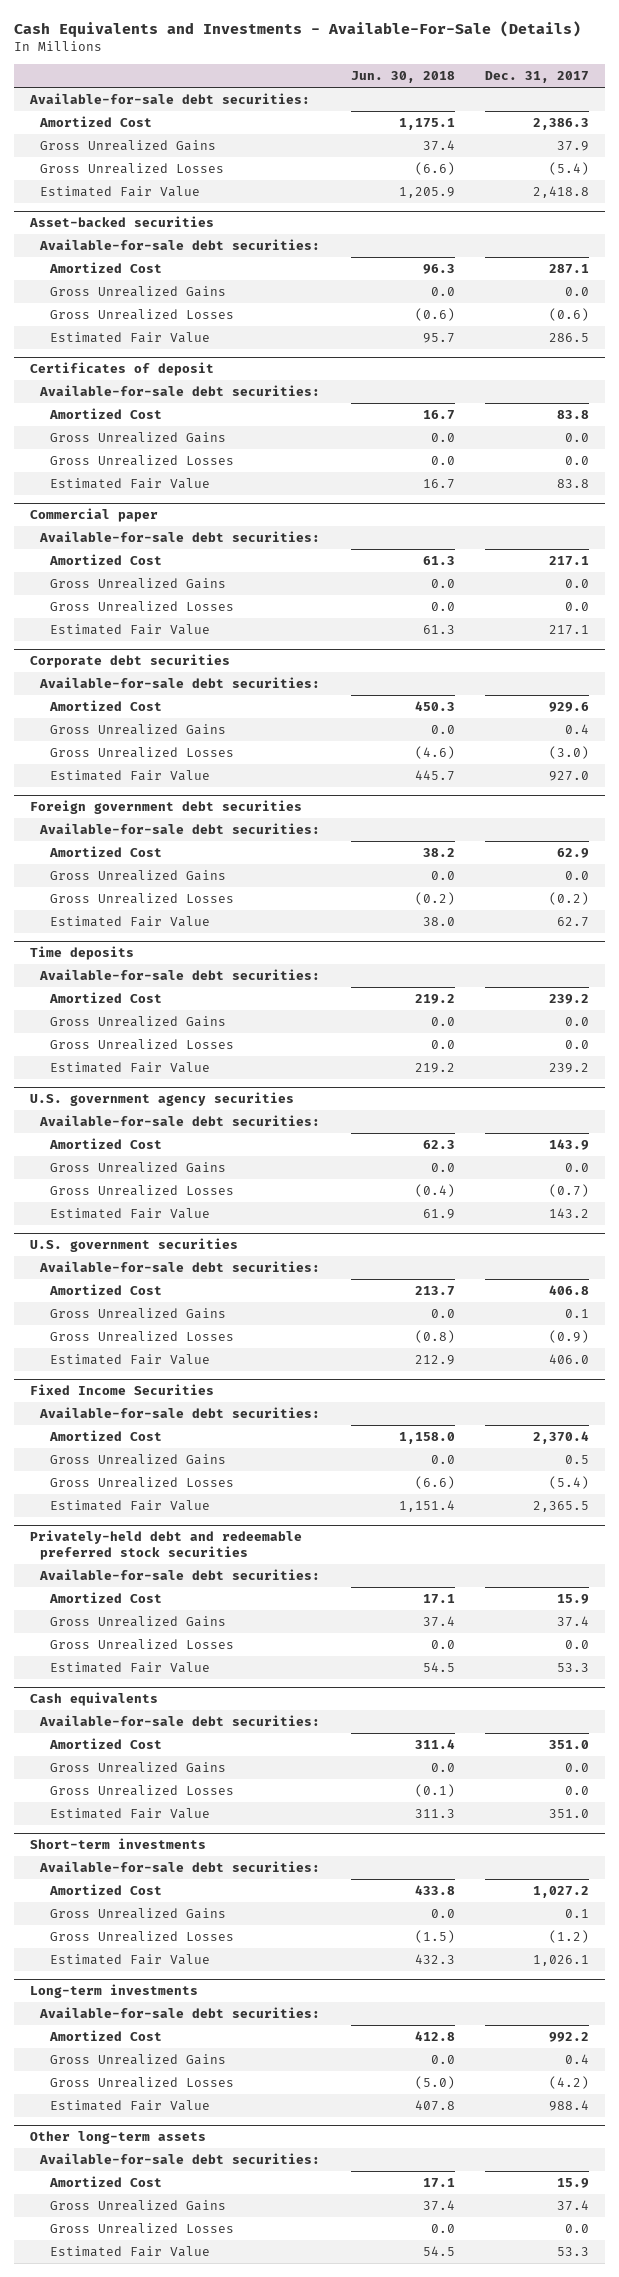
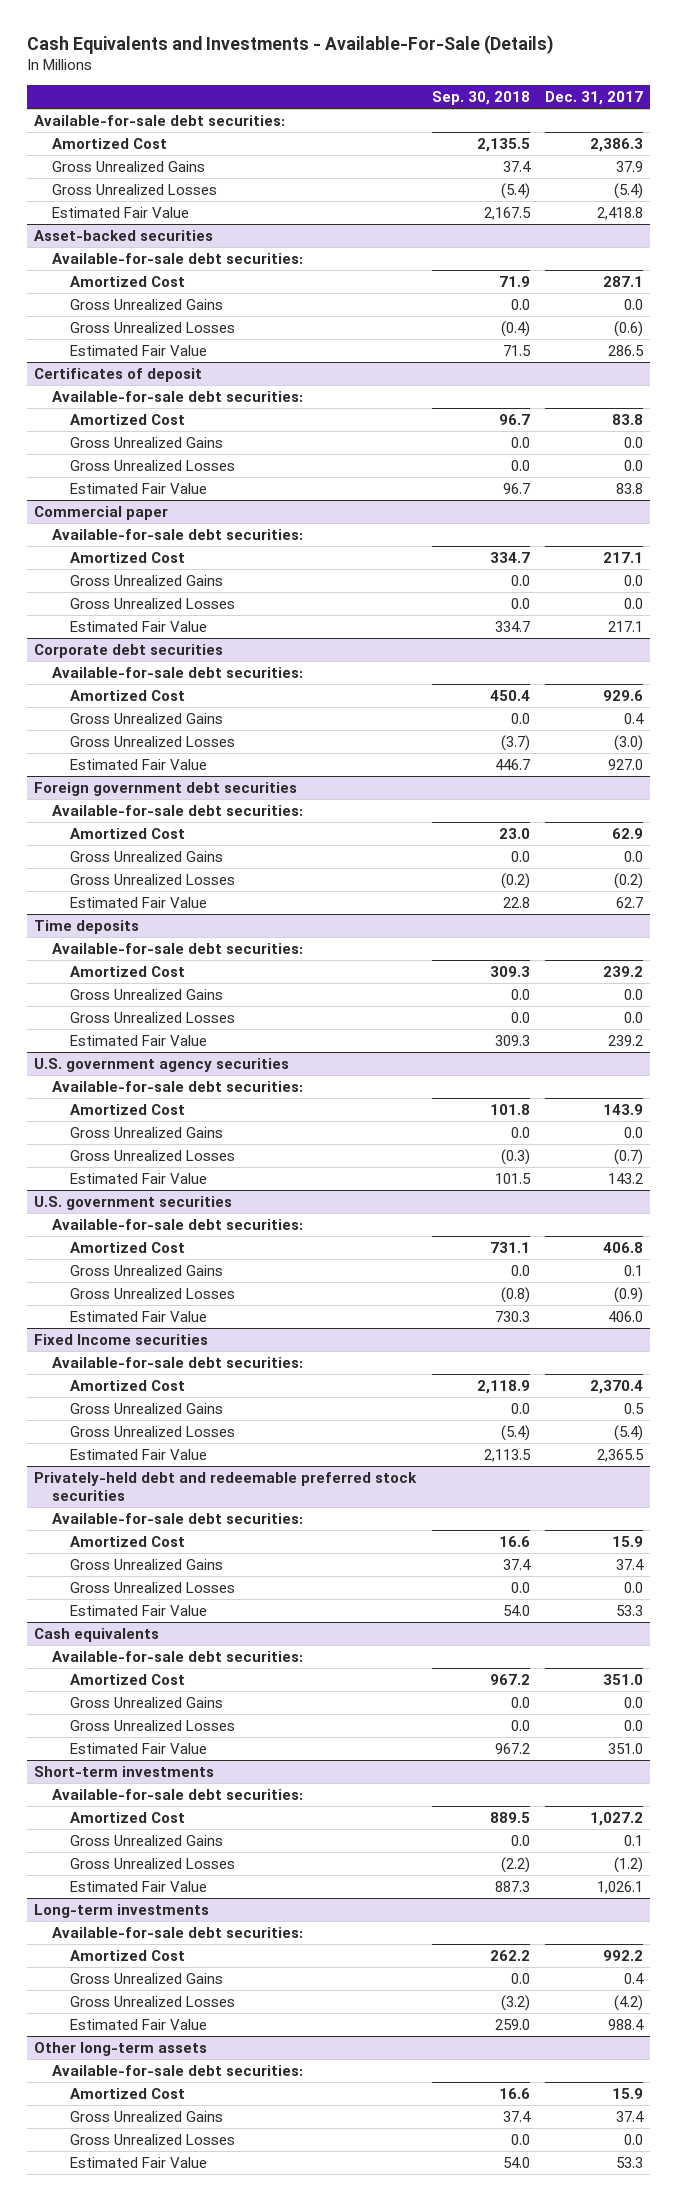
[350,71,455,84] Jun. 30, 2018 -> none
none -> [431,91,530,106] Sep. 30, 2018
[29,1384,214,1396] Fixed Income Securities -> [34,1333,209,1345] Fixed Income securities

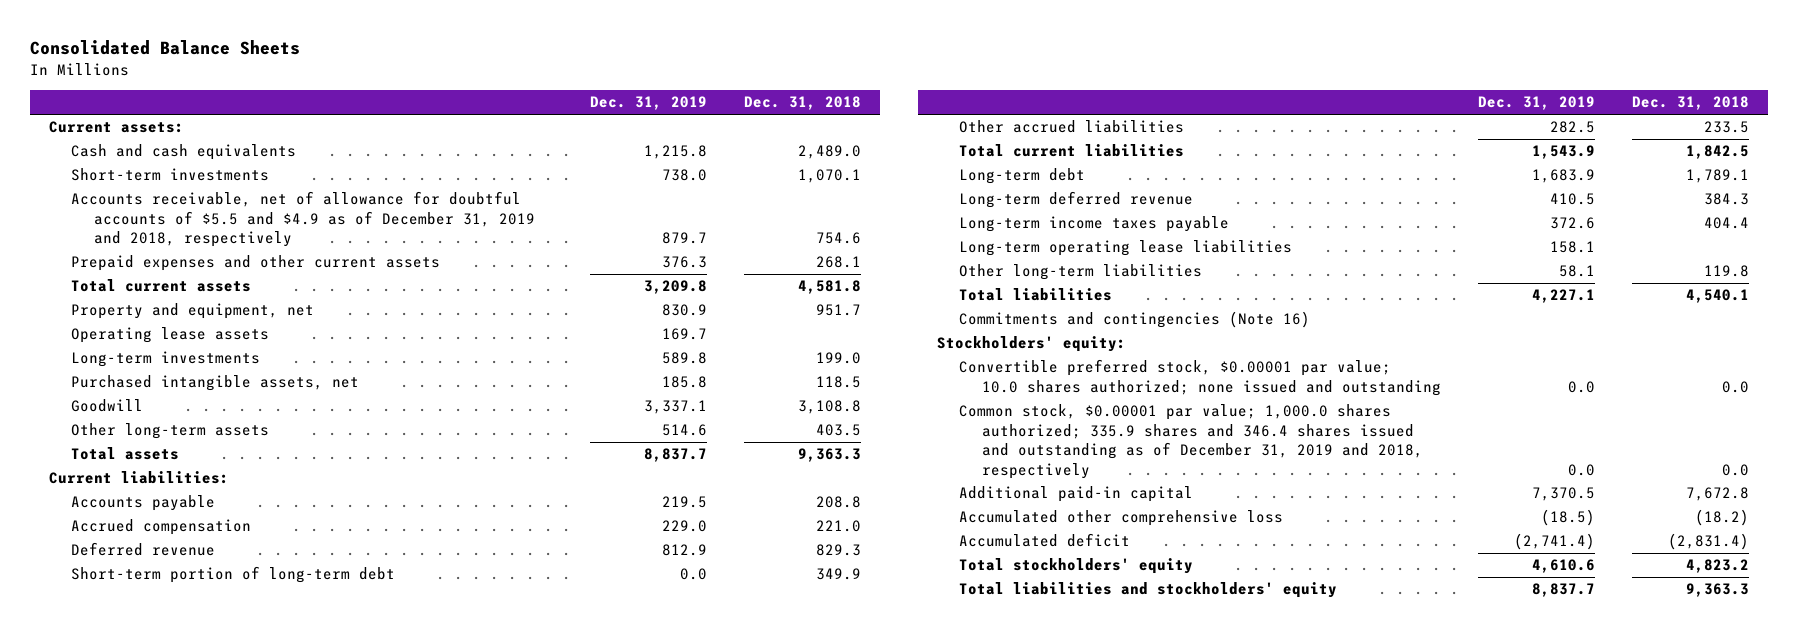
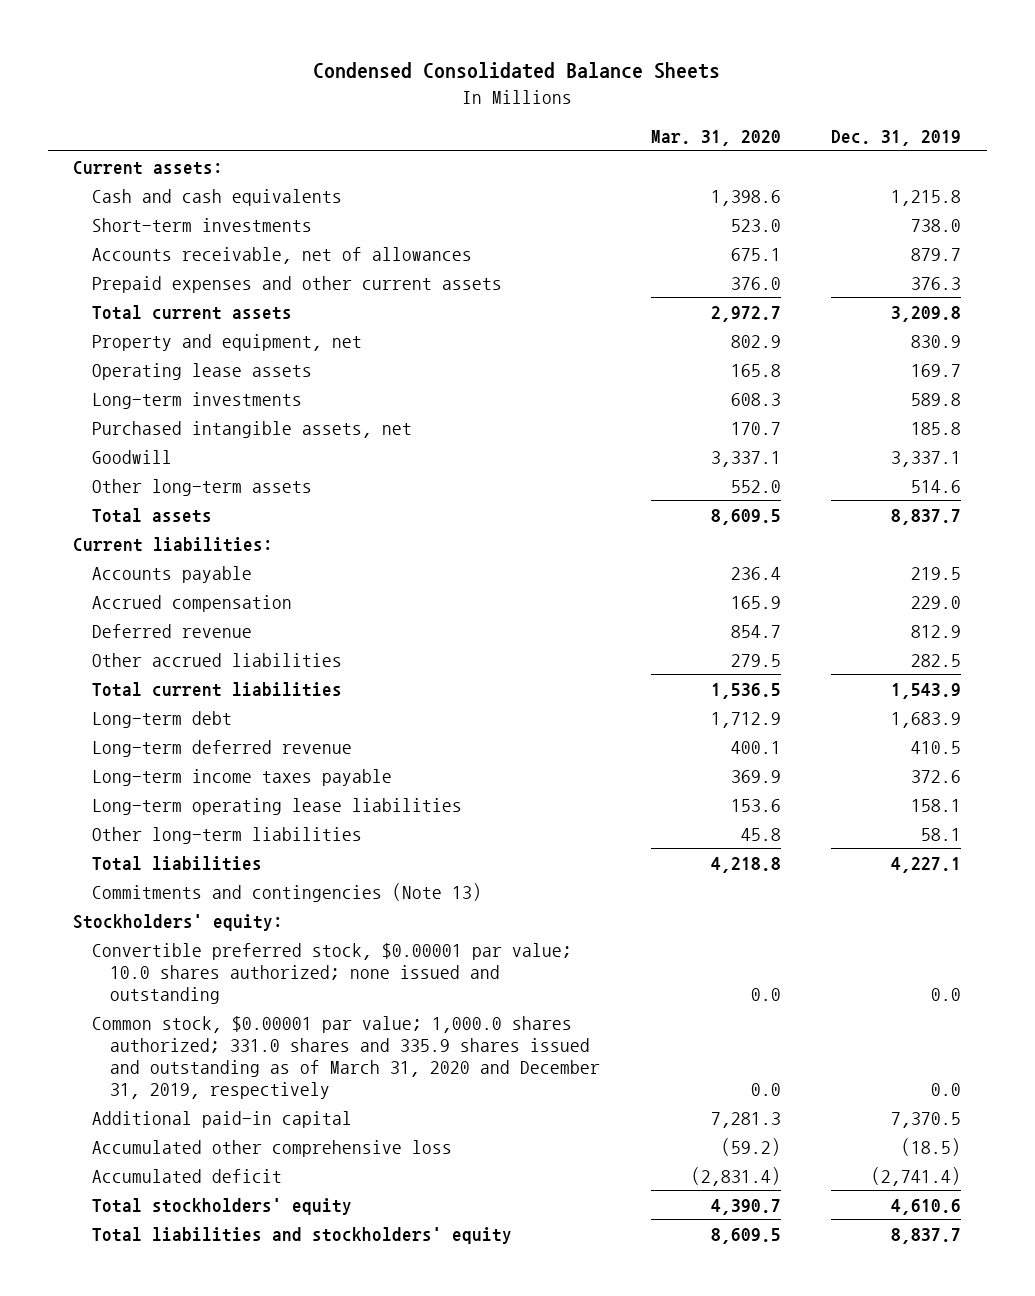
[30,40,301,56] Consolidated Balance Sheets -> [313,62,721,80] Condensed Consolidated Balance Sheets
[744,96,862,111] Dec. 31, 2018 -> none
none -> [650,130,781,147] Mar. 31, 2020
[71,191,535,248] Accounts receivable, net of allowance for doubtful accounts of $5.5 and $4.9 as of December 31, 2019 and 2018, respectively -> [91,246,472,264] Accounts receivable, net of allowances
[71,566,396,584] Short-term portion of long-term debt -> none
[959,311,1311,329] Commitments and contingencies (Note 16) -> [91,882,482,902] Commitments and contingencies (Note 13)
[959,404,1423,479] Common stock, $0.00001 par value; 1,000.0 shares authorized; 335.9 shares and 346.4 shares issued and outstanding as of December 31, 2019 and 2018, respectively -> [91,1015,600,1099] Common stock, $0.00001 par value; 1,000.0 shares authorized; 331.0 shares and 335.9 shares issued and outstanding as of March 31, 2020 and December 31, 2019, respectively

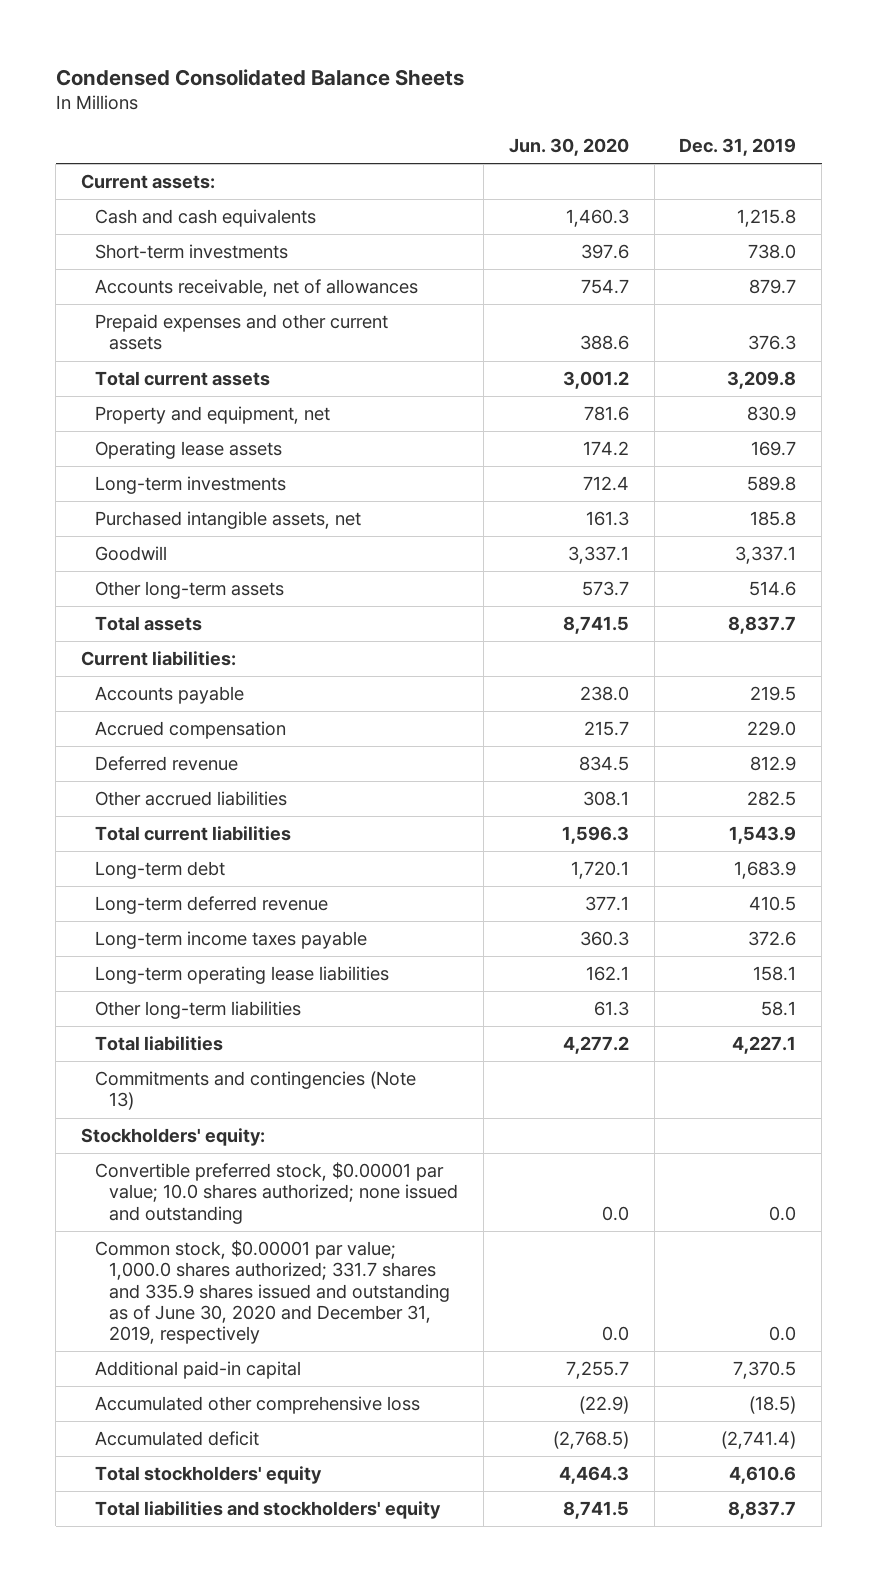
[650,130,781,147] Mar. 31, 2020 -> none
none -> [508,138,629,157] Jun. 30, 2020
[91,1015,600,1099] Common stock, $0.00001 par value; 1,000.0 shares authorized; 331.0 shares and 335.9 shares issued and outstanding as of March 31, 2020 and December 31, 2019, respectively -> [95,1240,451,1345] Common stock, $0.00001 par value; 1,000.0 shares authorized; 331.7 shares and 335.9 shares issued and outstanding as of June 30, 2020 and December 31, 2019, respectively

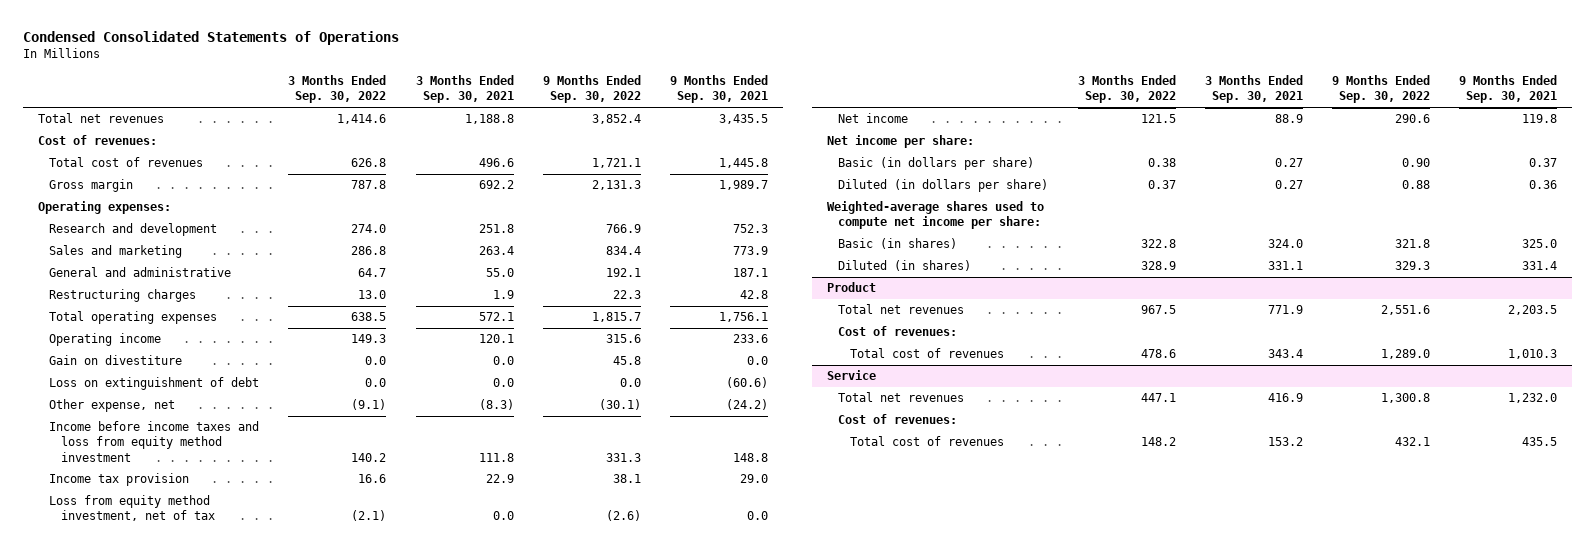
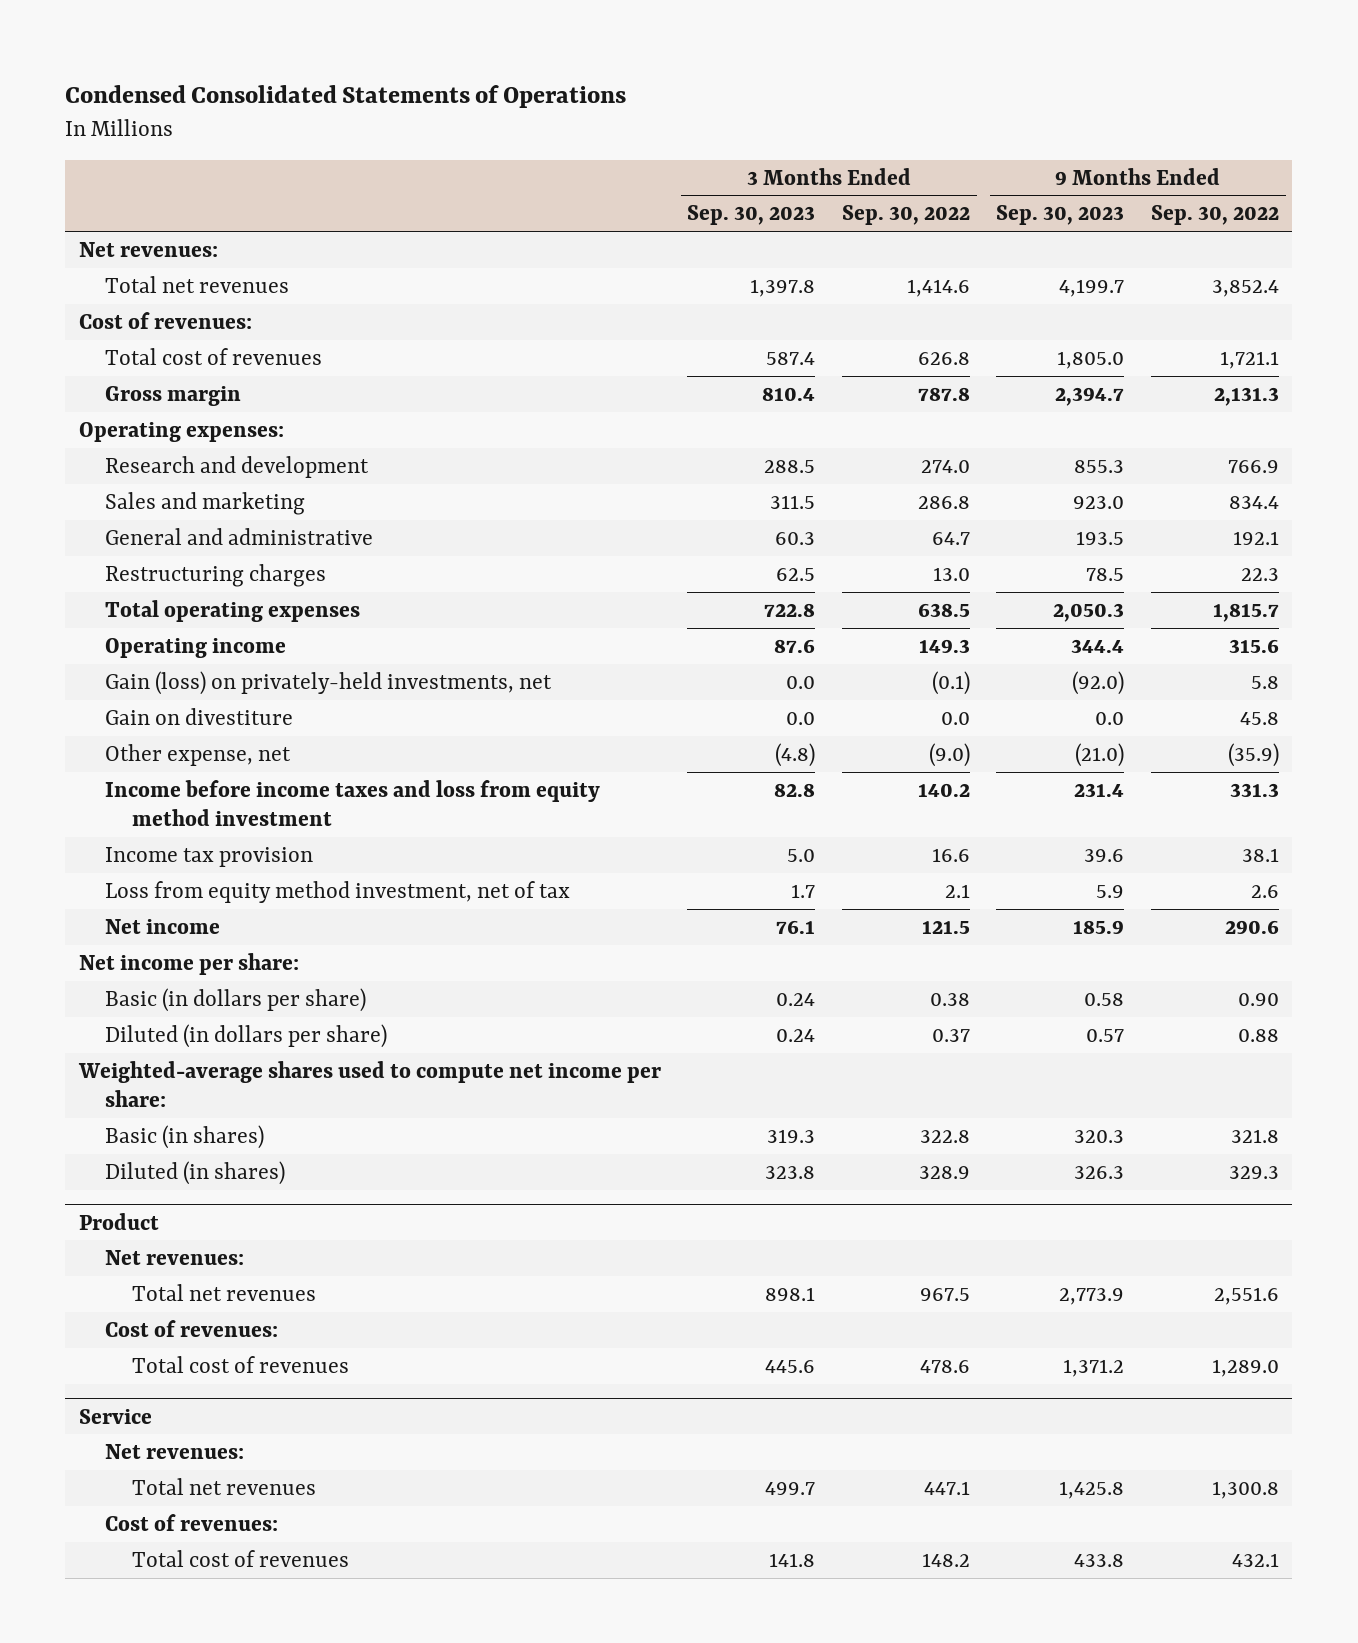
[415,75,514,104] 3 Months Ended Sep. 30, 2021 -> none
[670,75,769,104] 9 Months Ended Sep. 30, 2021 -> none
none -> [687,205,816,226] Sep. 30, 2023
none -> [996,205,1125,226] Sep. 30, 2023
none -> [78,241,218,257] Net revenues:
none -> [105,670,553,695] Gain (loss) on privately-held investments, net
[49,377,260,391] Loss on extinguishment of debt -> none
[351,399,387,411] (9.1) -> [928,742,970,767] (9.0)
[598,399,641,411] (30.1) -> [1228,742,1280,767] (35.9)
[351,510,387,522] (2.1) -> [944,883,970,898] 2.1
[605,510,641,522] (2.6) -> [1251,884,1280,898] 2.6
none -> [105,1249,245,1265] Net revenues:
none -> [105,1443,245,1459] Net revenues:

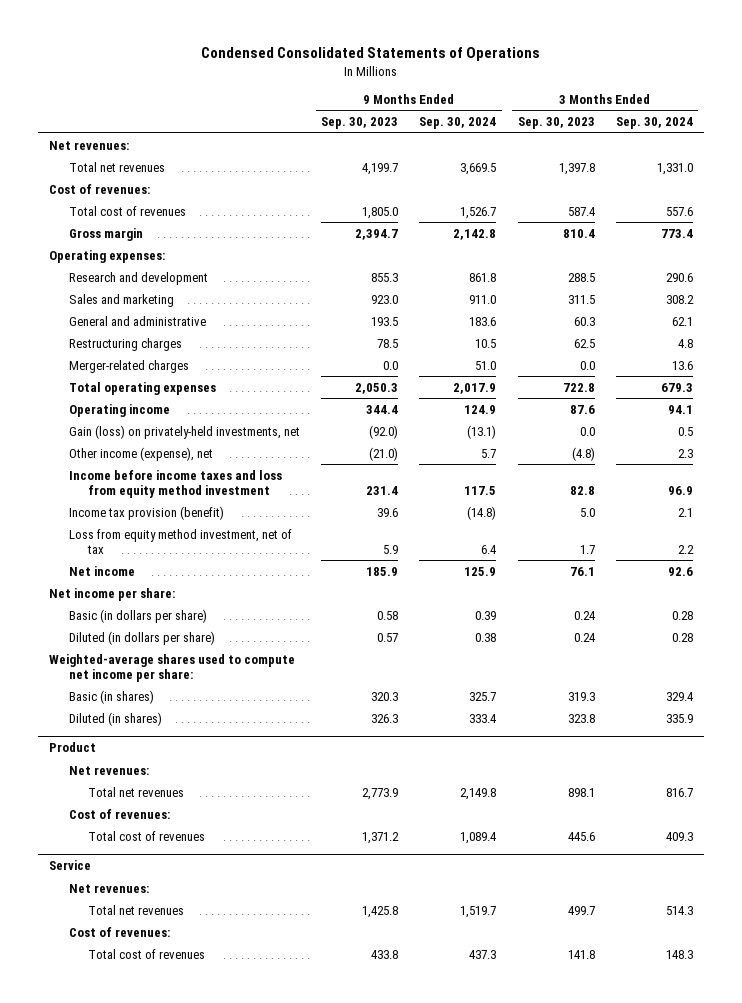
[841,205,970,226] Sep. 30, 2022 -> none
[1151,205,1280,226] Sep. 30, 2022 -> none
none -> [419,117,497,130] Sep. 30, 2024
none -> [616,117,694,130] Sep. 30, 2024
none -> [68,359,189,373] Merger-related charges
[105,707,294,725] Gain on divestiture -> none
[105,743,292,766] Other expense, net -> [68,446,213,461] Other income (expense), net
[105,846,314,867] Income tax provision -> [68,505,224,520] Income tax provision (benefit)

